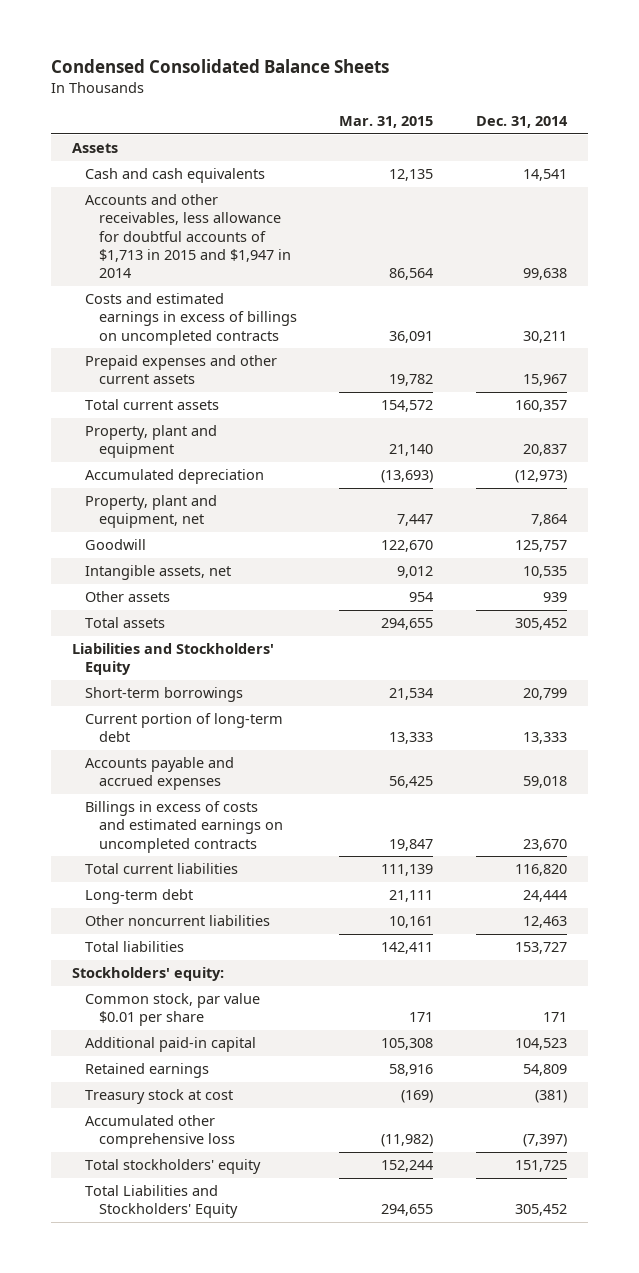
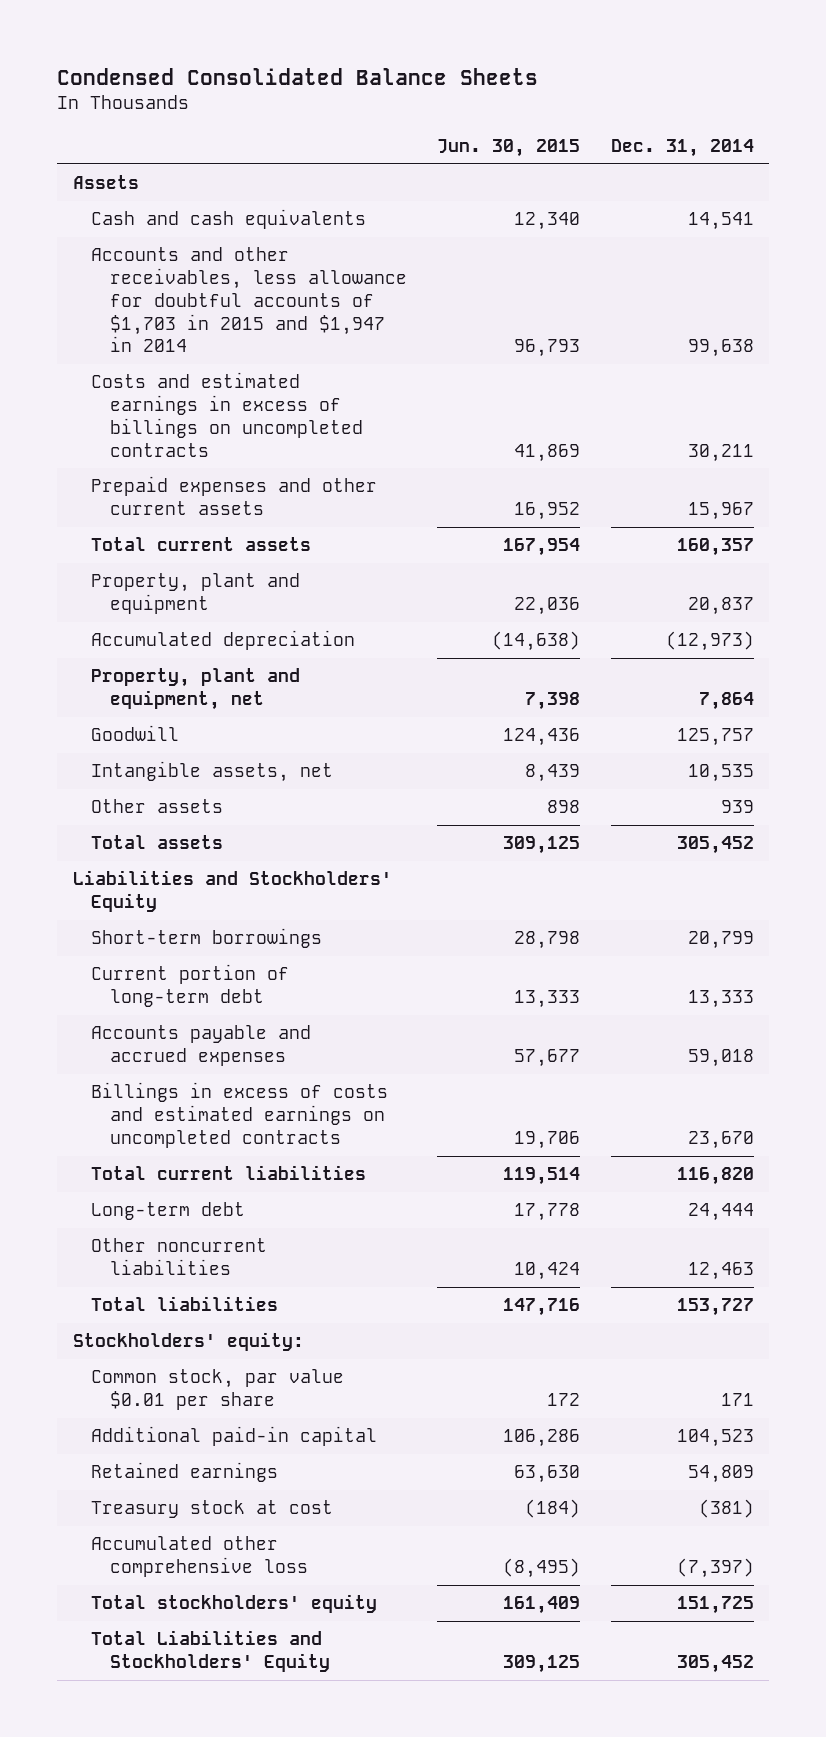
[339,115,434,128] Mar. 31, 2015 -> none
none -> [437,138,581,157] Jun. 30, 2015
[85,194,291,278] Accounts and other receivables, less allowance for doubtful accounts of $1,713 in 2015 and $1,947 in 2014 -> [91,247,407,353] Accounts and other receivables, less allowance for doubtful accounts of $1,703 in 2015 and $1,947 in 2014

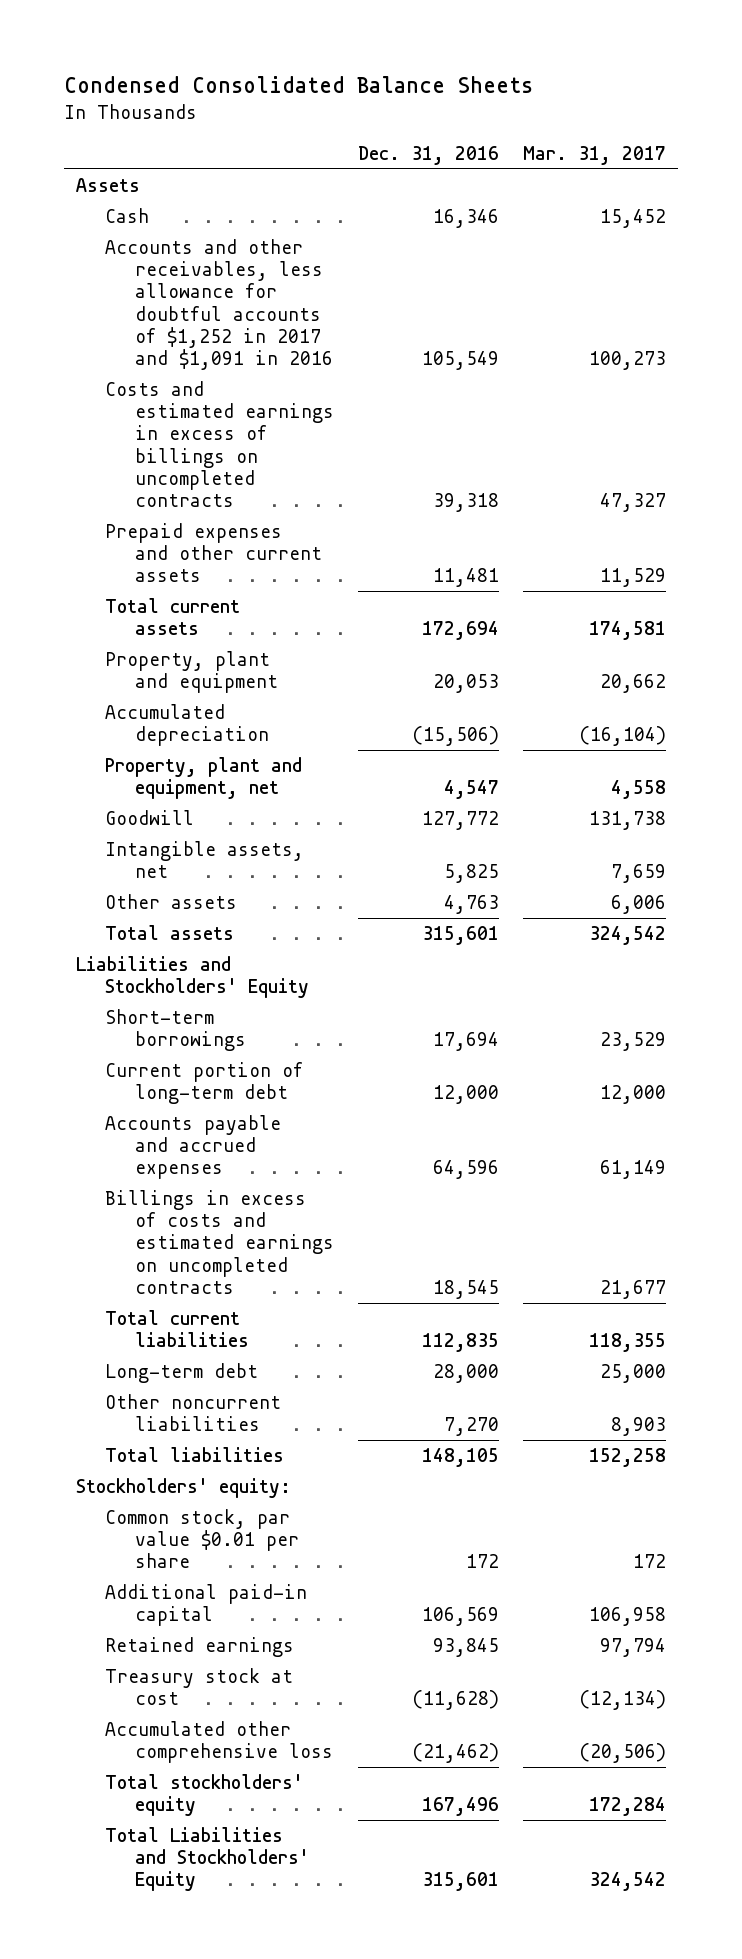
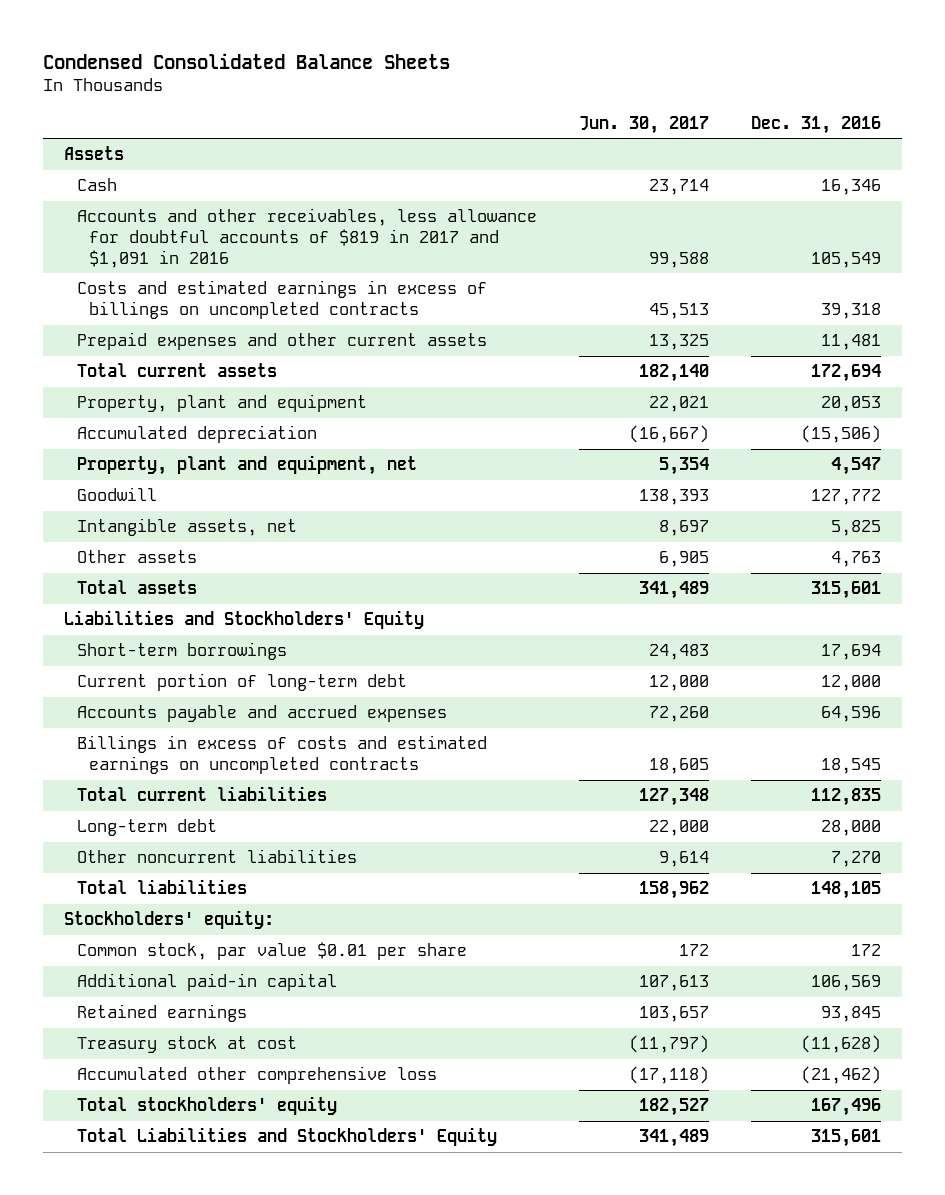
[522,145,666,165] Mar. 31, 2017 -> none
none -> [578,115,709,134] Jun. 30, 2017
[105,238,334,370] Accounts and other receivables, less allowance for doubtful accounts of $1,252 in 2017 and $1,091 in 2016 -> [76,208,537,268] Accounts and other receivables, less allowance for doubtful accounts of $819 in 2017 and $1,091 in 2016

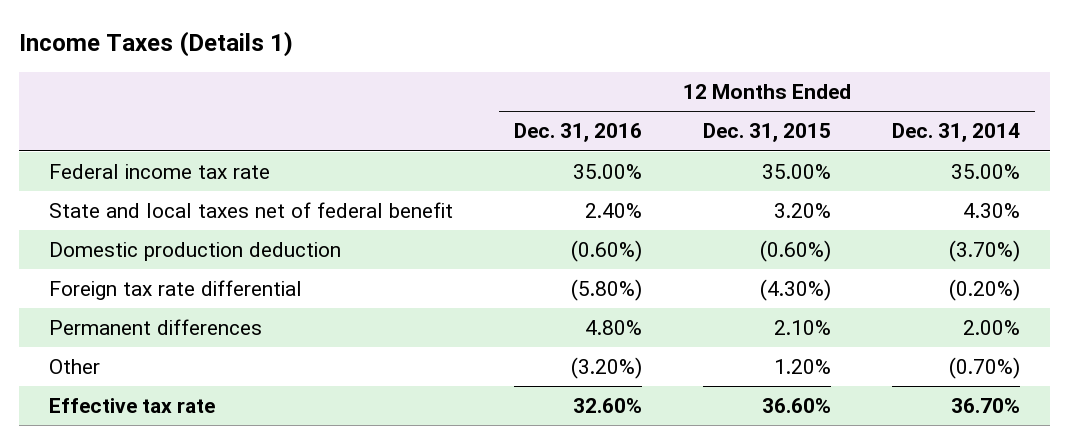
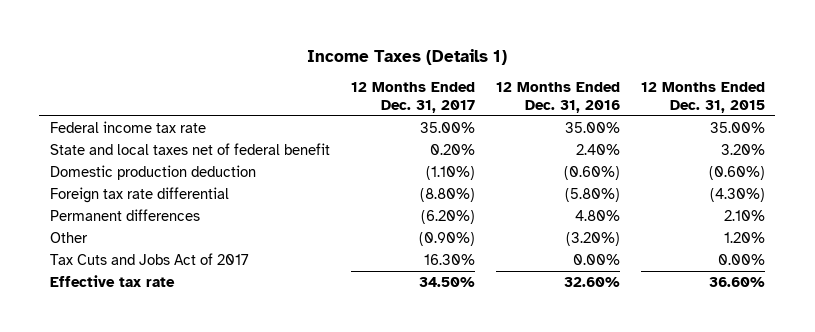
[891,123,1020,143] Dec. 31, 2014 -> none
none -> [350,82,475,113] 12 Months Ended Dec. 31, 2017
none -> [49,252,249,265] Tax Cuts and Jobs Act of 2017

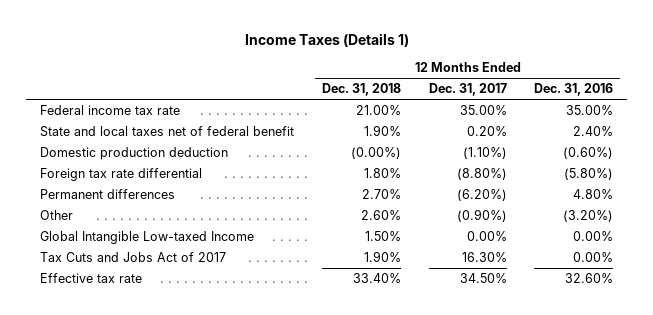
[640,82,765,113] 12 Months Ended Dec. 31, 2015 -> none
none -> [321,83,401,97] Dec. 31, 2018
none -> [39,231,254,245] Global Intangible Low-taxed Income

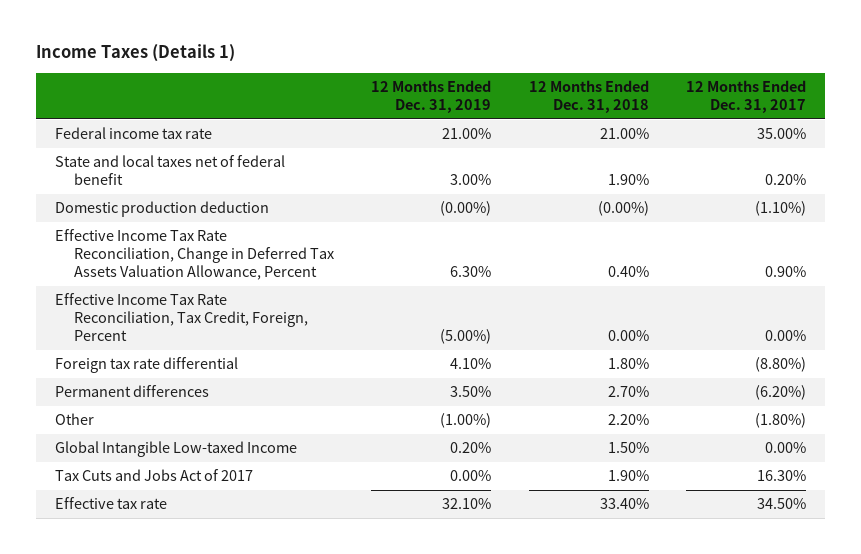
[534,83,614,97] Dec. 31, 2016 -> none
none -> [371,80,492,113] 12 Months Ended Dec. 31, 2019
none -> [54,229,334,280] Effective Income Tax Rate Reconciliation, Change in Deferred Tax Assets Valuation Allowance, Percent
none -> [54,293,308,341] Effective Income Tax Rate Reconciliation, Tax Credit, Foreign, Percent
[360,210,401,221] 2.60% -> [607,414,649,426] 2.20%
[456,209,507,223] (0.90%) -> [755,413,807,429] (1.80%)

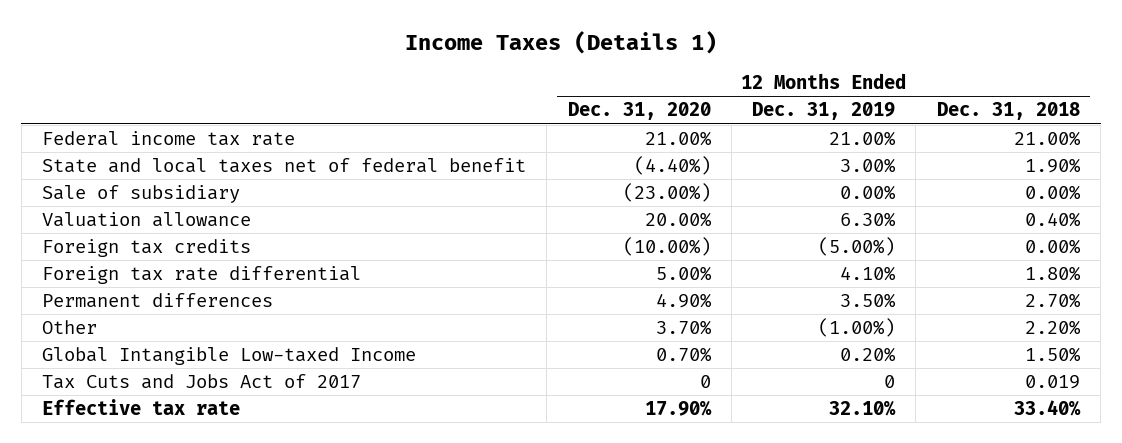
[686,80,807,113] 12 Months Ended Dec. 31, 2017 -> none
none -> [567,102,711,121] Dec. 31, 2020
[54,201,269,218] Domestic production deduction -> none
none -> [42,185,241,204] Sale of subsidiary
[54,229,334,280] Effective Income Tax Rate Reconciliation, Change in Deferred Tax Assets Valuation Allowance, Percent -> [42,212,252,228] Valuation allowance
[54,293,308,341] Effective Income Tax Rate Reconciliation, Tax Credit, Foreign, Percent -> [42,239,252,258] Foreign tax credits
[450,470,492,482] 0.00% -> [884,375,896,389] 0
[607,470,649,482] 1.90% -> [1024,375,1080,390] 0.019

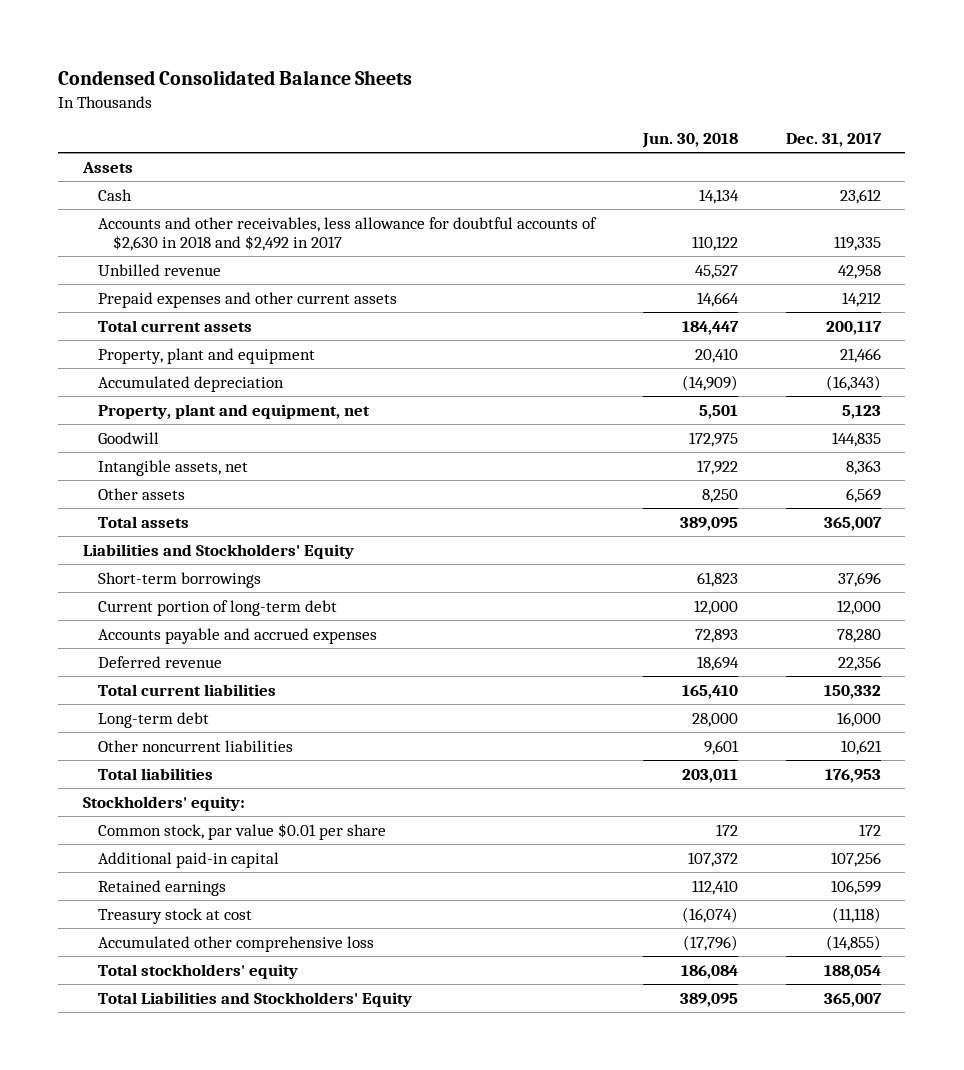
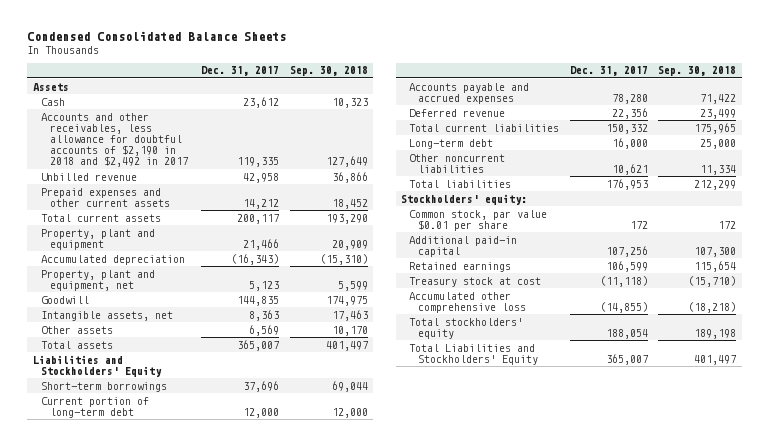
[641,133,738,149] Jun. 30, 2018 -> none
none -> [289,66,368,77] Sep. 30, 2018
[97,216,597,252] Accounts and other receivables, less allowance for doubtful accounts of $2,630 in 2018 and $2,492 in 2017 -> [41,112,188,168] Accounts and other receivables, less allowance for doubtful accounts of $2,190 in 2018 and $2,492 in 2017

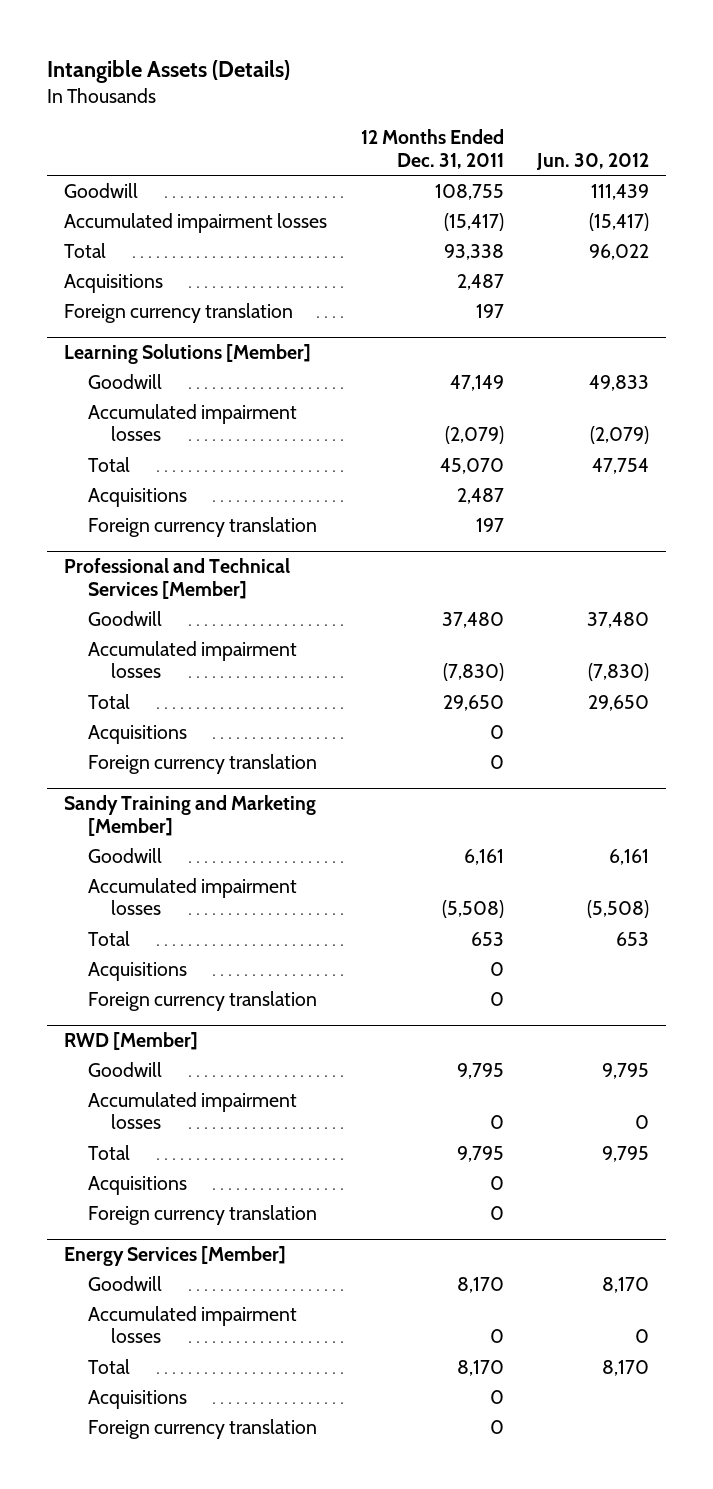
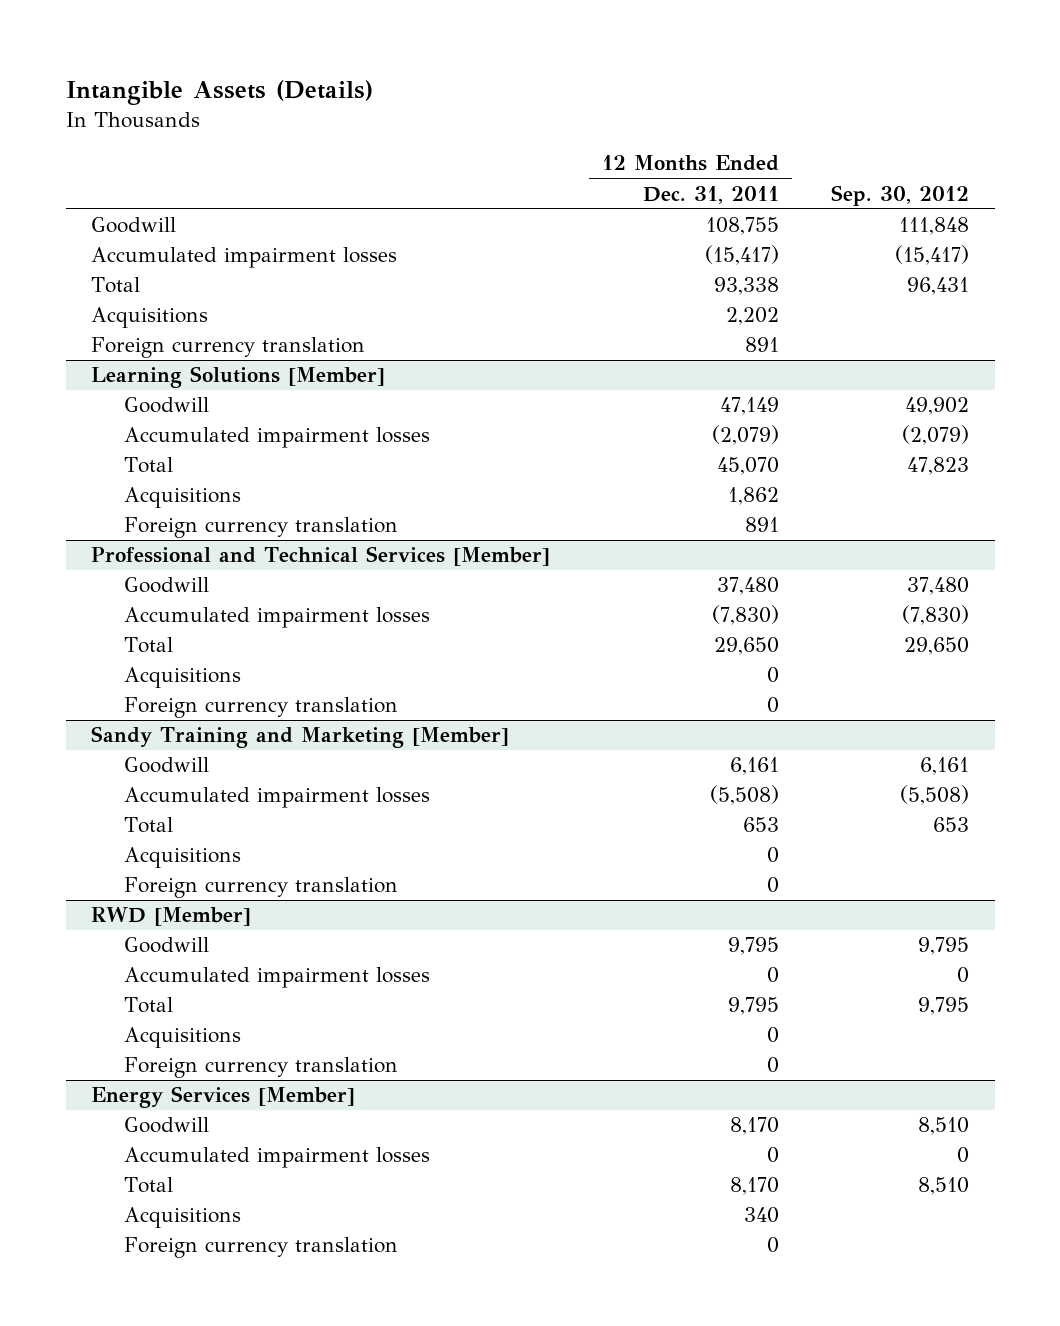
[536,152,650,170] Jun. 30, 2012 -> none
none -> [830,184,969,206] Sep. 30, 2012
[456,273,504,290] 2,487 -> [726,307,780,326] 2,202
[475,303,504,318] 197 -> [745,337,780,353] 891
[456,487,504,504] 2,487 -> [728,487,780,506] 1,862
[475,517,504,532] 197 -> [745,517,780,533] 891
[489,1389,504,1404] 0 -> [744,1207,780,1224] 340

